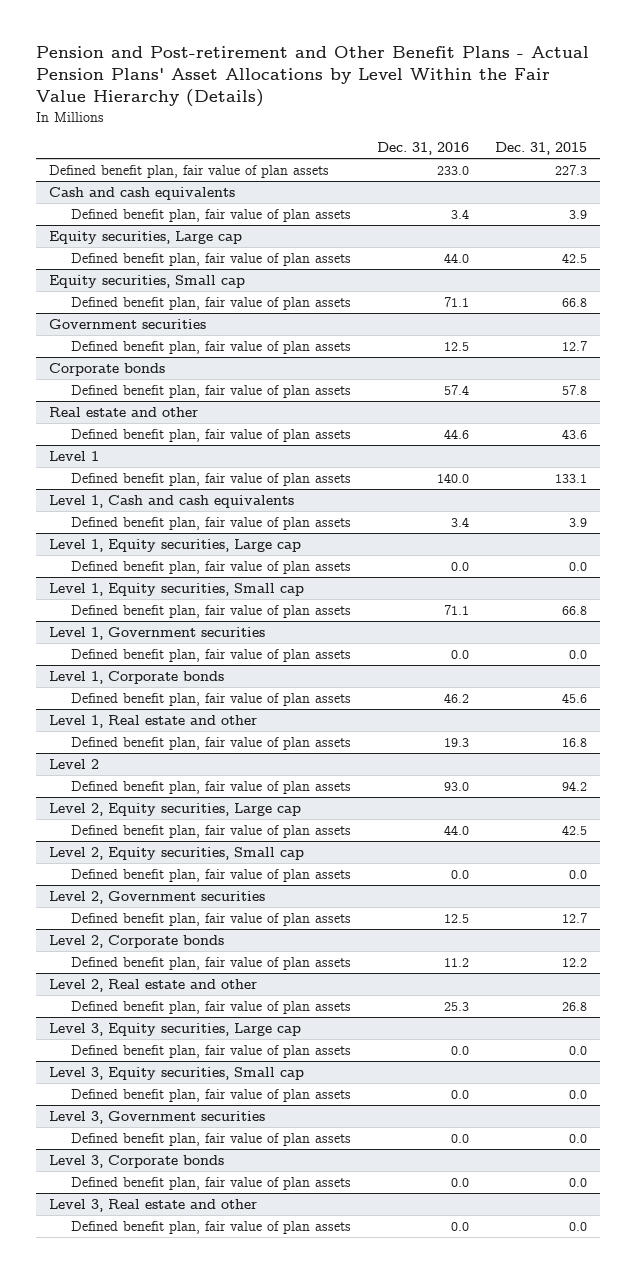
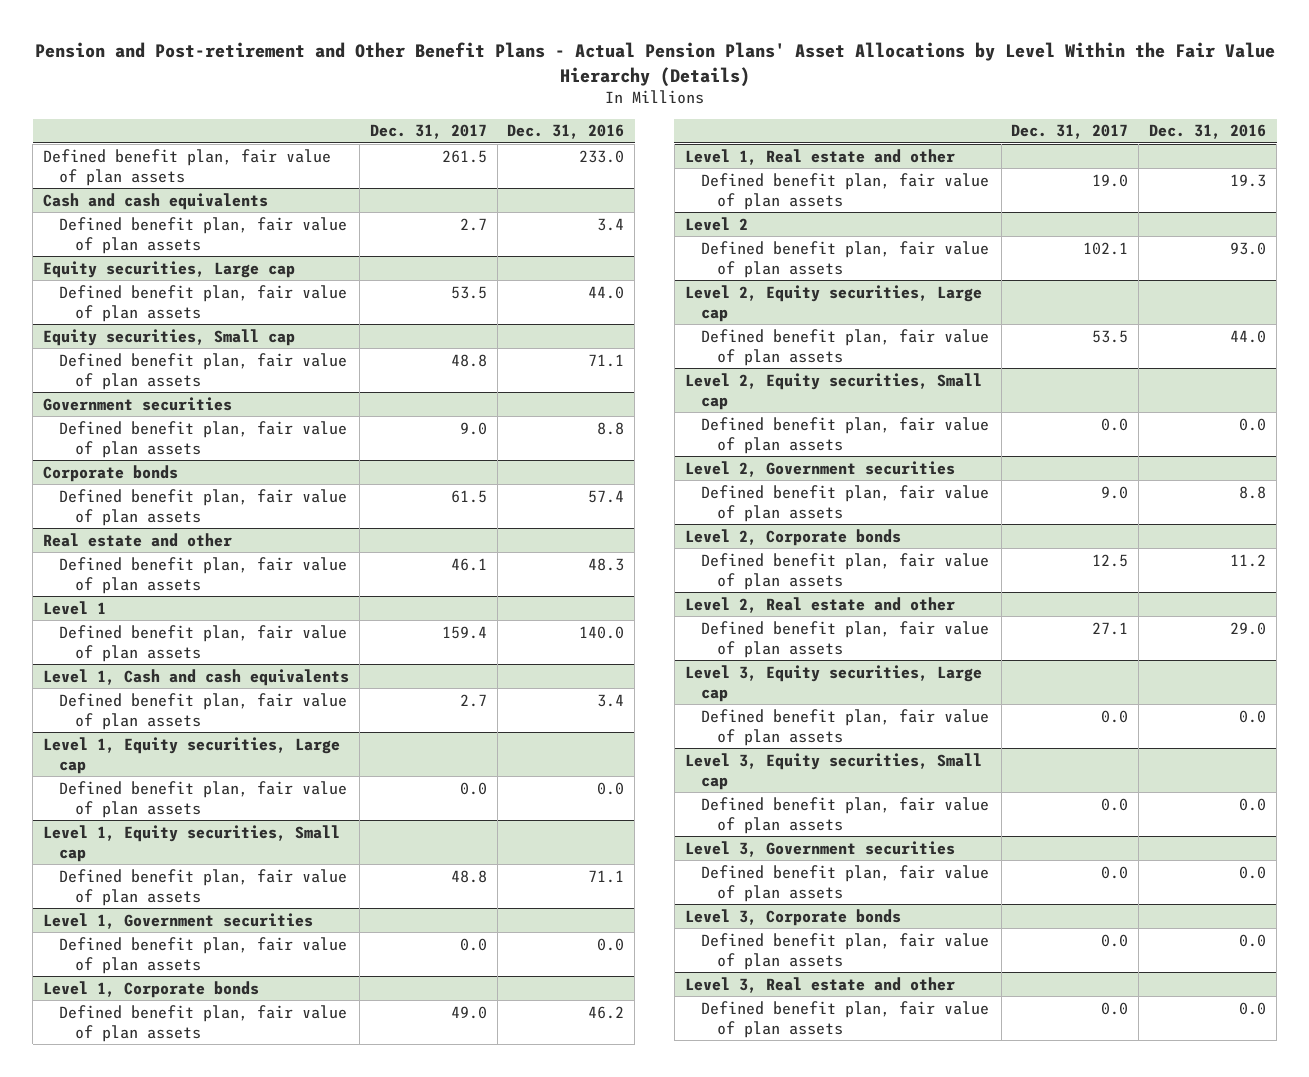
[494,141,587,155] Dec. 31, 2015 -> none
none -> [369,124,487,140] Dec. 31, 2017
[444,342,470,352] 12.5 -> [597,421,625,435] 8.8
[444,429,470,440] 44.6 -> [588,557,625,571] 48.3
[444,914,470,924] 12.5 -> [1239,485,1267,499] 8.8
[444,1002,470,1012] 25.3 -> [1230,621,1267,635] 29.0

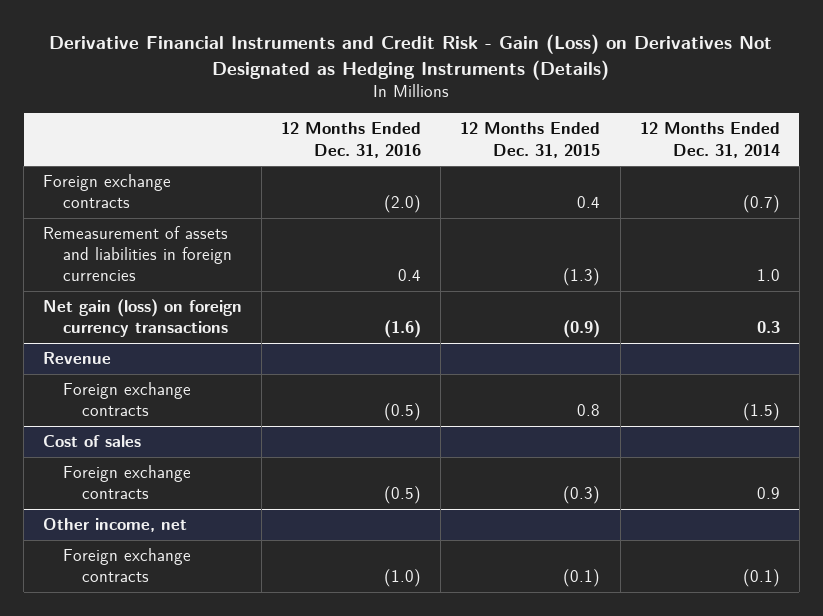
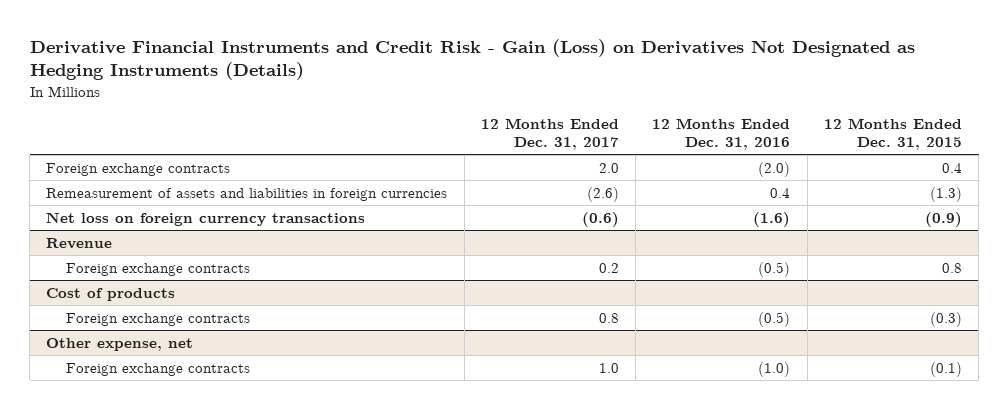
[639,122,780,158] 12 Months Ended Dec. 31, 2014 -> none
none -> [480,118,619,150] 12 Months Ended Dec. 31, 2017
[43,299,243,338] Net gain (loss) on foreign currency transactions -> [46,211,366,226] Net loss on foreign currency transactions
[43,435,142,448] Cost of sales -> [46,287,176,301] Cost of products
[43,518,188,533] Other income, net -> [46,337,194,351] Other expense, net

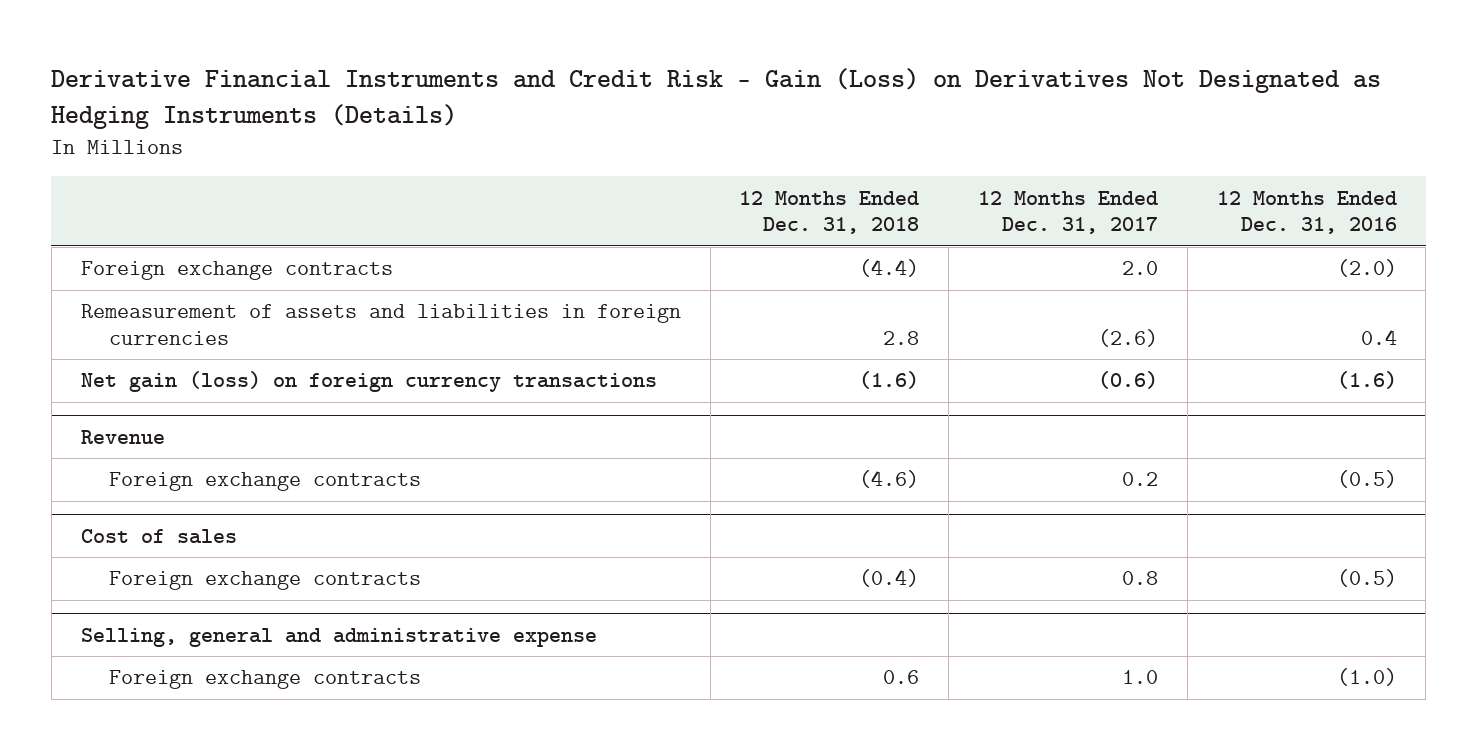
[823,118,962,150] 12 Months Ended Dec. 31, 2015 -> none
none -> [739,190,920,235] 12 Months Ended Dec. 31, 2018
[46,211,366,226] Net loss on foreign currency transactions -> [80,371,657,393] Net gain (loss) on foreign currency transactions
[46,287,176,301] Cost of products -> [80,528,237,544] Cost of sales
[46,337,194,351] Other expense, net -> [80,627,597,647] Selling, general and administrative expense

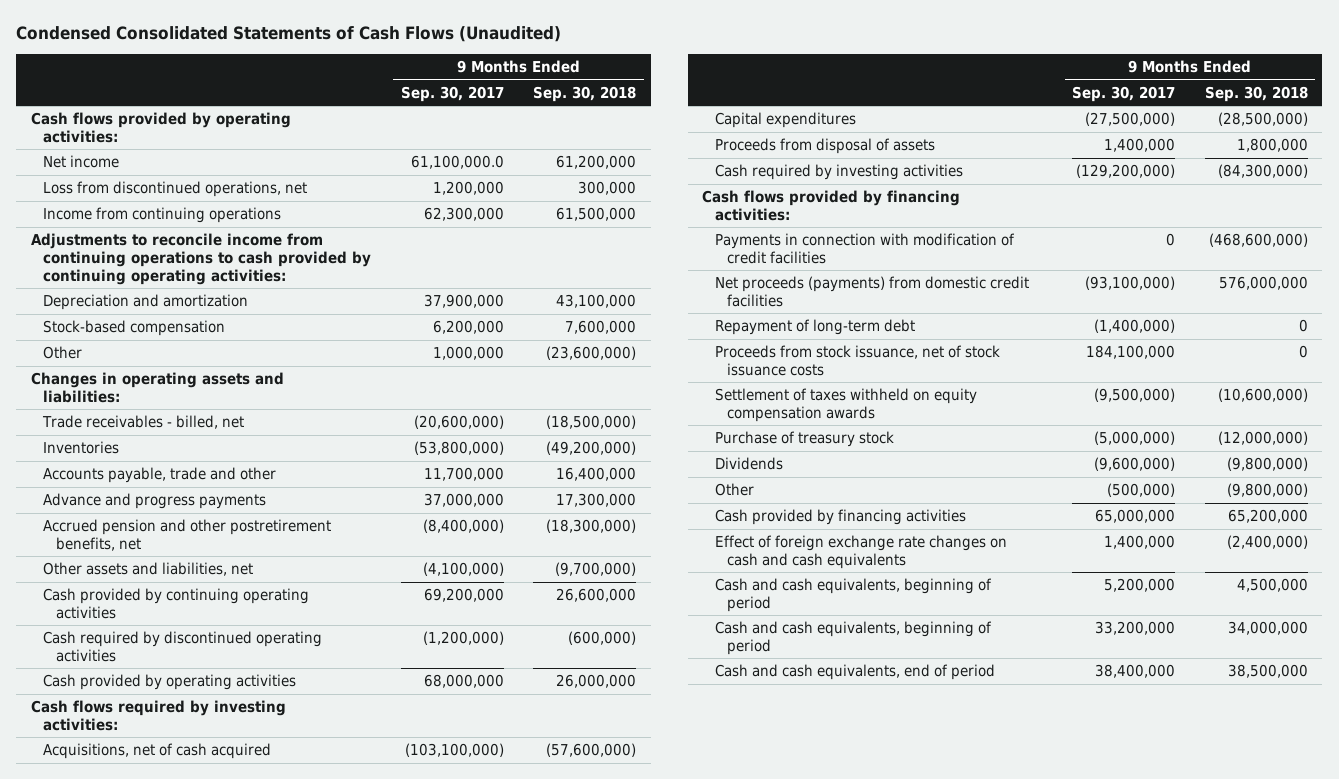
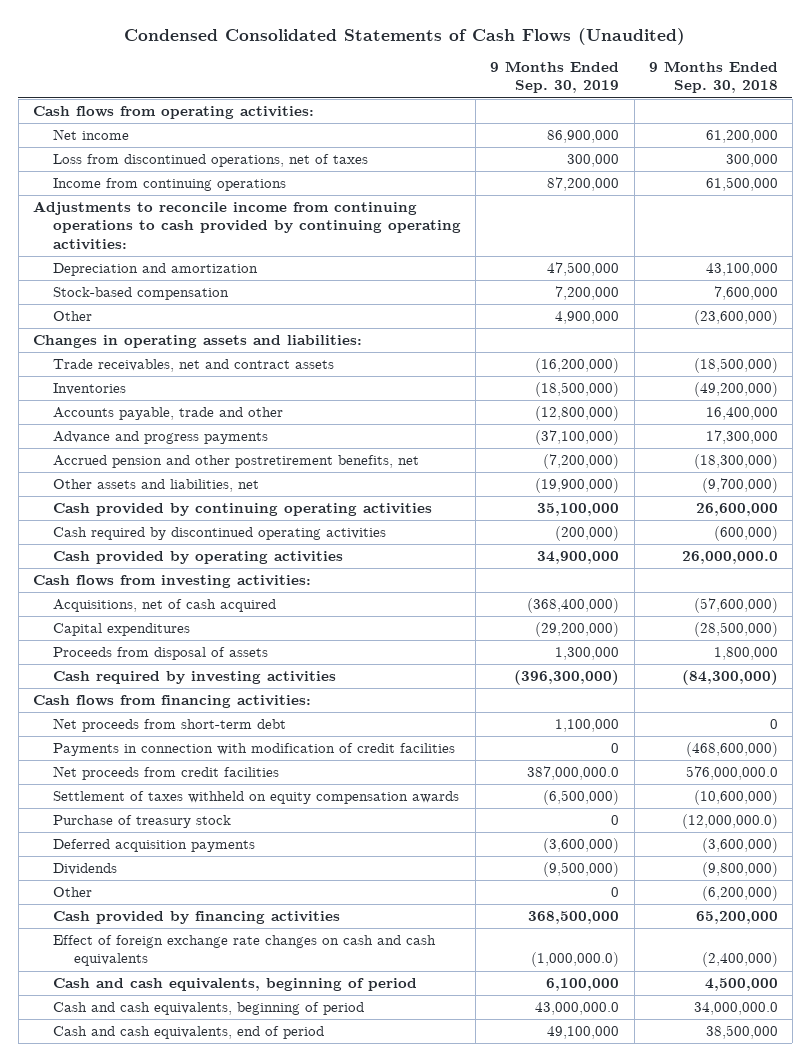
[400,85,504,102] Sep. 30, 2017 -> none
none -> [490,61,620,94] 9 Months Ended Sep. 30, 2019
[31,112,292,143] Cash flows provided by operating activities: -> [32,106,314,120] Cash flows from operating activities:
[43,181,308,198] Loss from discontinued operations, net -> [53,154,369,168] Loss from discontinued operations, net of taxes
[42,415,245,430] Trade receivables - billed, net -> [53,359,335,373] Trade receivables, net and contract assets
[556,674,637,689] 26,000,000 -> [681,551,778,565] 26,000,000.0
[31,700,287,731] Cash flows required by investing activities: -> [32,575,311,589] Cash flows from investing activities:
[702,190,961,221] Cash flows provided by financing activities: -> [32,695,311,709] Cash flows from financing activities:
none -> [53,718,287,733] Net proceeds from short-term debt
[714,319,915,336] Repayment of long-term debt -> none
[714,345,1000,376] Proceeds from stock issuance, net of stock issuance costs -> none
[714,276,1029,307] Net proceeds (payments) from domestic credit facilities -> [53,766,280,781] Net proceeds from credit facilities
[1218,276,1308,291] 576,000,000 -> [685,766,778,781] 576,000,000.0
[1217,431,1308,446] (12,000,000) -> [681,814,778,830] (12,000,000.0)
none -> [53,839,256,853] Deferred acquisition payments
[1226,483,1308,498] (9,800,000) -> [701,886,778,902] (6,200,000)
[1227,621,1308,636] 34,000,000 -> [693,1002,778,1016] 34,000,000.0

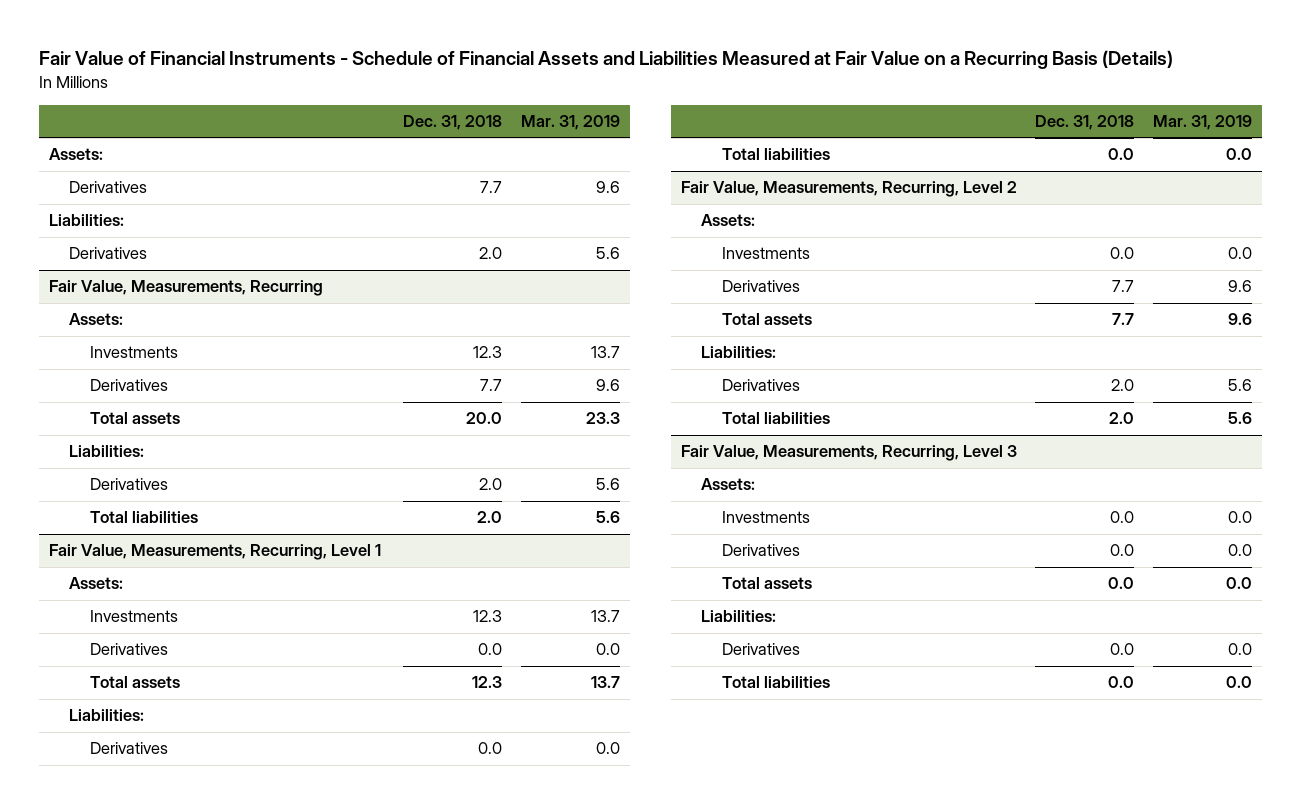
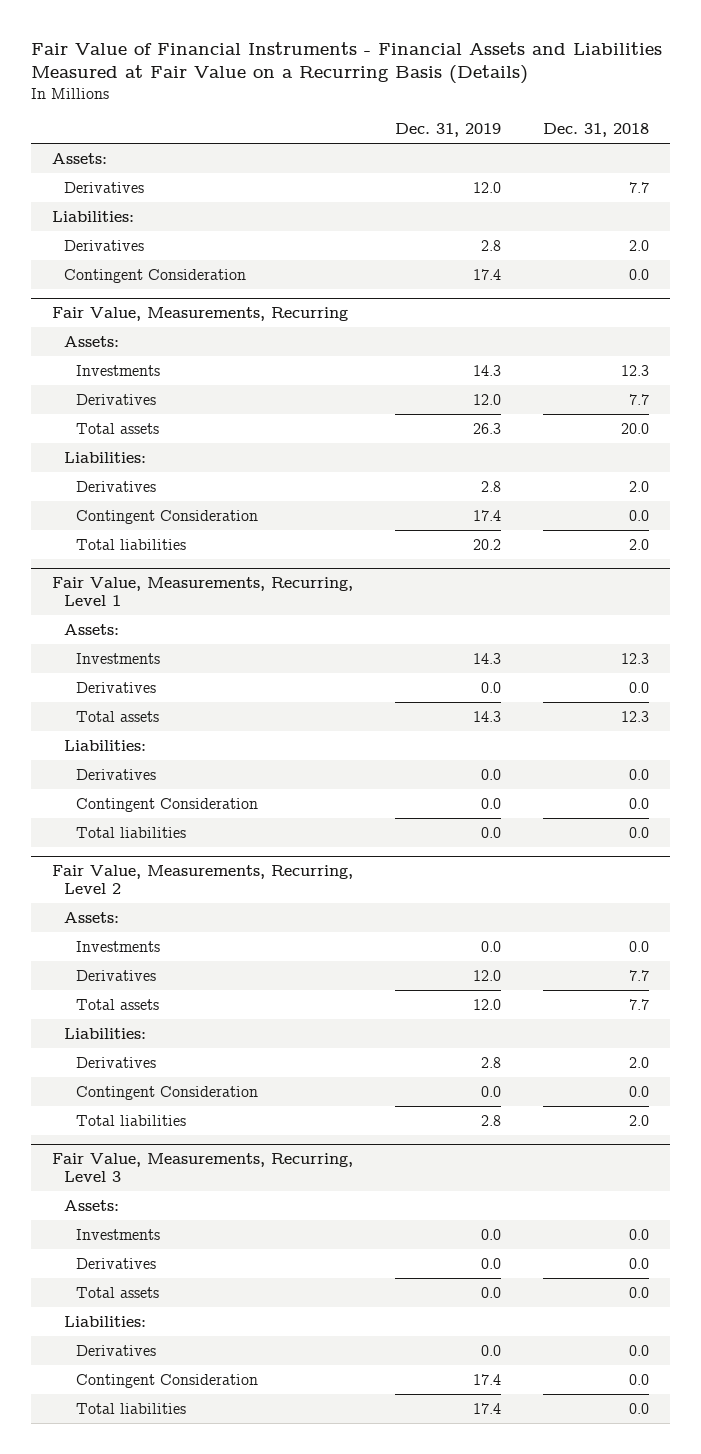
[39,50,1174,70] Fair Value of Financial Instruments - Schedule of Financial Assets and Liabilities Measured at Fair Value on a Recurring Basis (Details) -> [30,41,662,85] Fair Value of Financial Instruments - Financial Assets and Liabilities Measured at Fair Value on a Recurring Basis (Details)
[521,115,621,131] Mar. 31, 2019 -> none
none -> [394,123,501,138] Dec. 31, 2019
none -> [63,268,246,283] Contingent Consideration
none -> [76,509,259,524] Contingent Consideration
none -> [76,797,259,812] Contingent Consideration
none -> [76,1085,259,1100] Contingent Consideration
none -> [76,1373,259,1388] Contingent Consideration

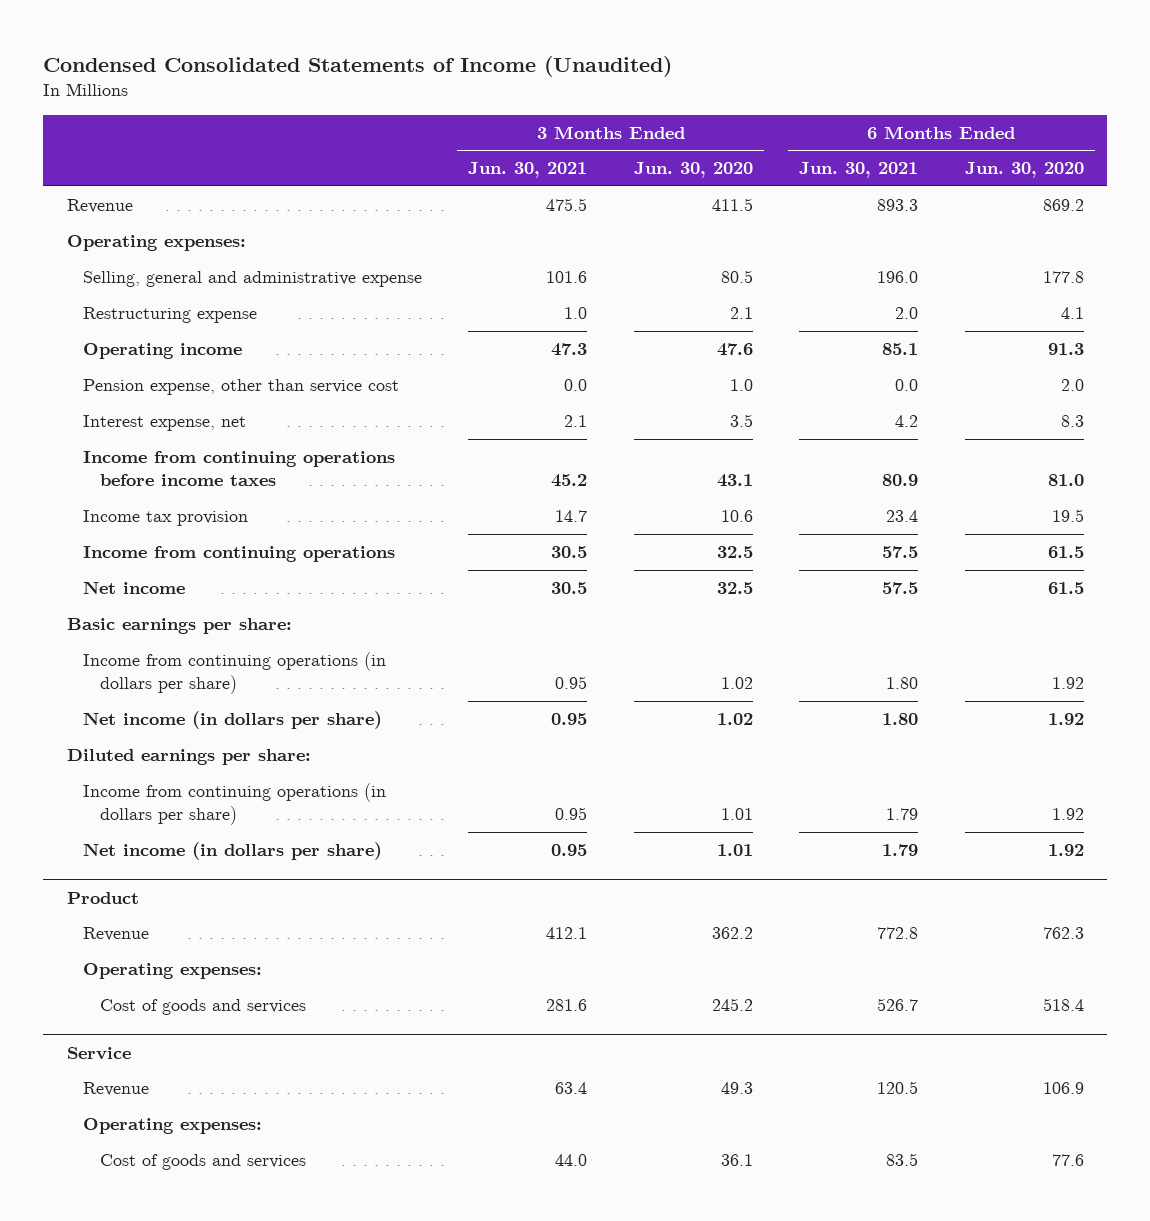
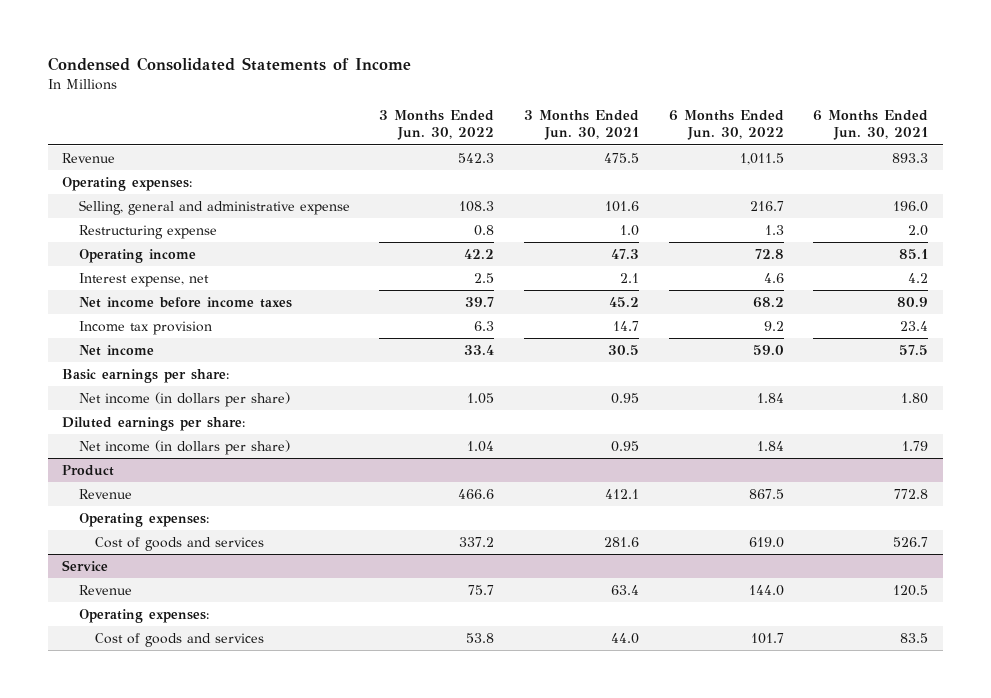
[43,55,673,77] Condensed Consolidated Statements of Income (Unaudited) -> [47,56,411,71] Condensed Consolidated Statements of Income
[633,162,753,179] Jun. 30, 2020 -> none
[964,162,1084,179] Jun. 30, 2020 -> none
none -> [379,110,495,141] 3 Months Ended Jun. 30, 2022
none -> [668,110,784,141] 6 Months Ended Jun. 30, 2022
[83,379,400,396] Pension expense, other than service cost -> none
[83,451,396,487] Income from continuing operations before income taxes -> [78,297,292,309] Net income before income taxes
[83,546,396,563] Income from continuing operations -> none
[83,652,387,695] Income from continuing operations (in dollars per share) -> none
[83,783,387,826] Income from continuing operations (in dollars per share) -> none

